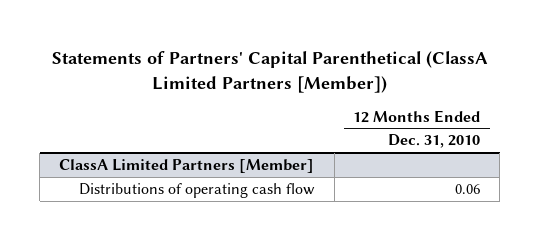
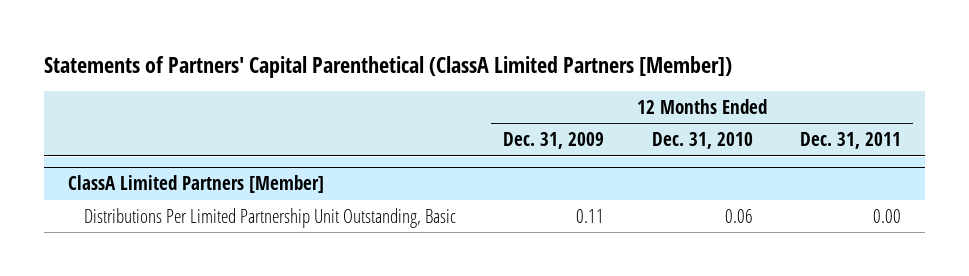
none -> [503,132,605,150] Dec. 31, 2009
none -> [800,132,902,150] Dec. 31, 2011
[78,182,315,198] Distributions of operating cash flow -> [83,207,456,228] Distributions Per Limited Partnership Unit Outstanding, Basic

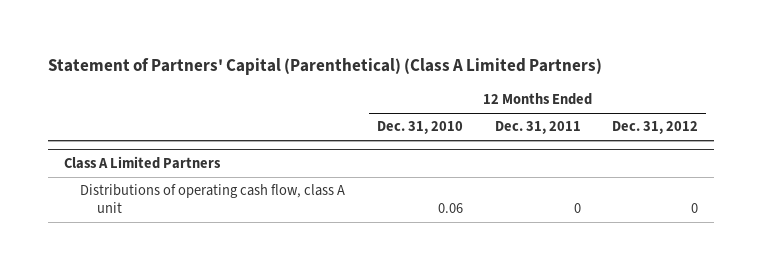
[44,55,733,78] Statements of Partners' Capital Parenthetical (ClassA Limited Partners [Member]) -> [48,58,603,76] Statement of Partners' Capital (Parenthetical) (Class A Limited Partners)
[503,132,605,150] Dec. 31, 2009 -> none
none -> [612,121,699,135] Dec. 31, 2012
[67,175,324,194] ClassA Limited Partners [Member] -> none
[83,207,456,228] Distributions Per Limited Partnership Unit Outstanding, Basic -> none
none -> [64,156,222,170] Class A Limited Partners
none -> [80,184,346,213] Distributions of operating cash flow, class A unit

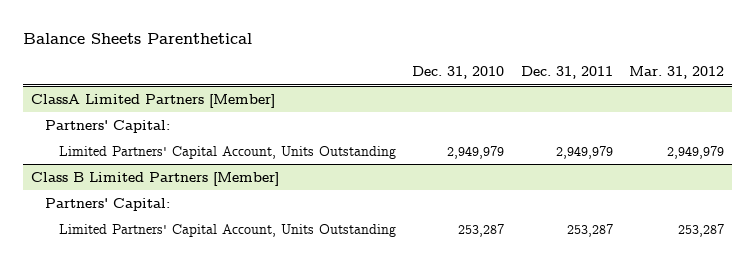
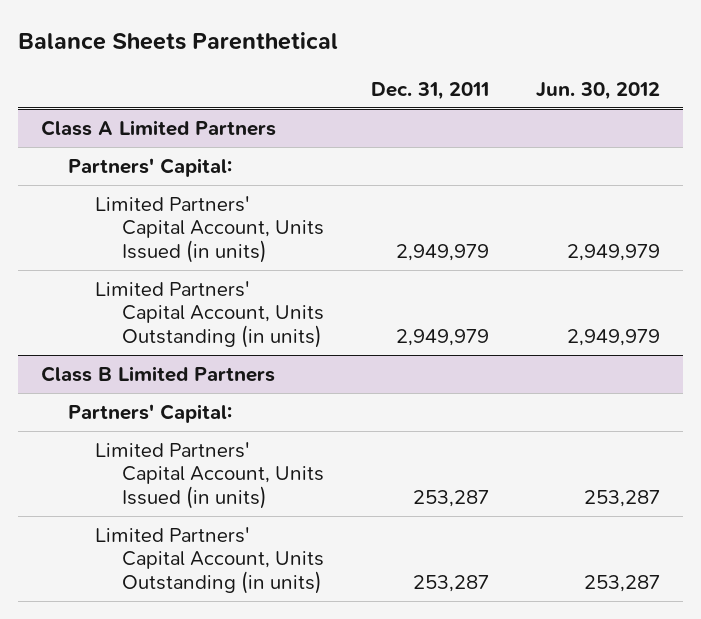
[412,66,505,80] Dec. 31, 2010 -> none
[628,66,724,80] Mar. 31, 2012 -> none
none -> [535,81,660,100] Jun. 30, 2012
[31,93,276,108] ClassA Limited Partners [Member] -> none
none -> [41,120,277,137] Class A Limited Partners
none -> [95,196,325,263] Limited Partners' Capital Account, Units Issued (in units)
[59,145,397,159] Limited Partners' Capital Account, Units Outstanding -> [95,281,325,348] Limited Partners' Capital Account, Units Outstanding (in units)
[31,171,280,186] Class B Limited Partners [Member] -> [41,366,276,383] Class B Limited Partners
none -> [95,442,325,509] Limited Partners' Capital Account, Units Issued (in units)
[59,223,397,237] Limited Partners' Capital Account, Units Outstanding -> [95,527,325,594] Limited Partners' Capital Account, Units Outstanding (in units)

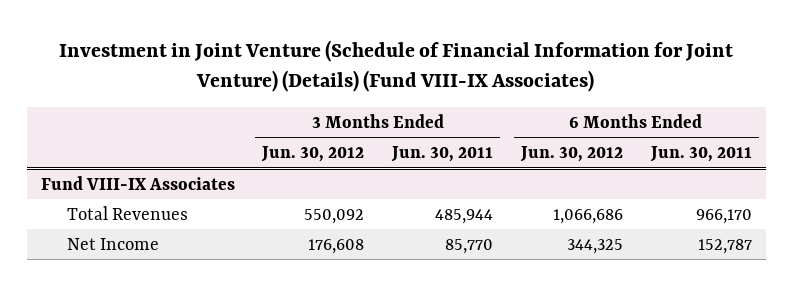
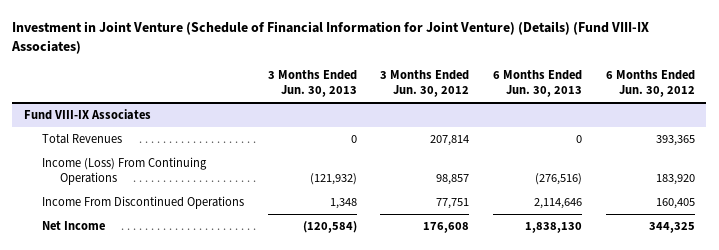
[391,146,494,163] Jun. 30, 2011 -> none
[649,146,752,163] Jun. 30, 2011 -> none
none -> [267,70,357,98] 3 Months Ended Jun. 30, 2013
none -> [492,70,582,98] 6 Months Ended Jun. 30, 2013
[304,208,365,224] 550,092 -> [430,135,470,147] 207,814
[553,208,624,224] 1,066,686 -> [655,135,695,147] 393,365
none -> [42,157,208,186] Income (Loss) From Continuing Operations
none -> [42,196,245,210] Income From Discontinued Operations

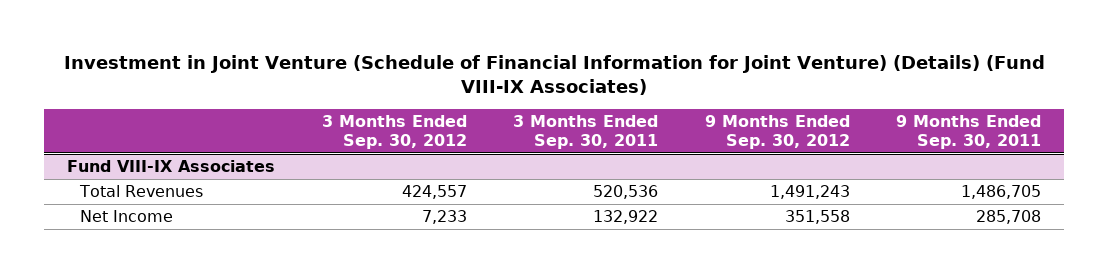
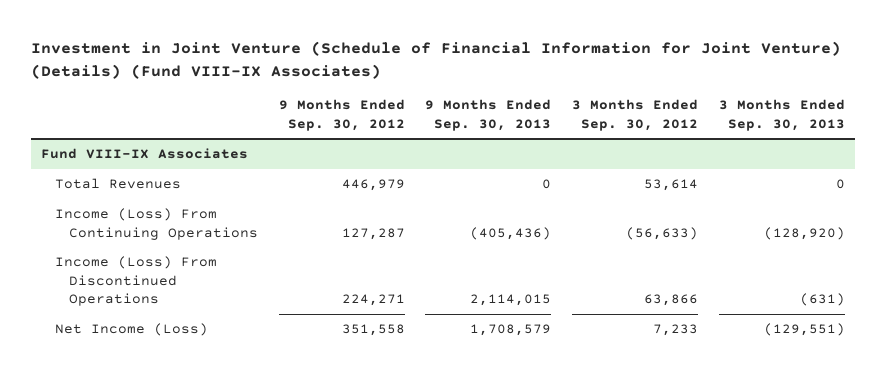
[513,115,659,149] 3 Months Ended Sep. 30, 2011 -> none
[896,115,1042,149] 9 Months Ended Sep. 30, 2011 -> none
none -> [425,99,552,131] 9 Months Ended Sep. 30, 2013
none -> [718,99,845,131] 3 Months Ended Sep. 30, 2013
[401,185,467,200] 424,557 -> [643,179,698,192] 53,614
[769,185,850,200] 1,491,243 -> [341,179,405,192] 446,979
none -> [54,208,259,240] Income (Loss) From Continuing Operations
none -> [54,256,217,307] Income (Loss) From Discontinued Operations
[79,210,173,223] Net Income -> [54,323,208,337] Net Income (Loss)

